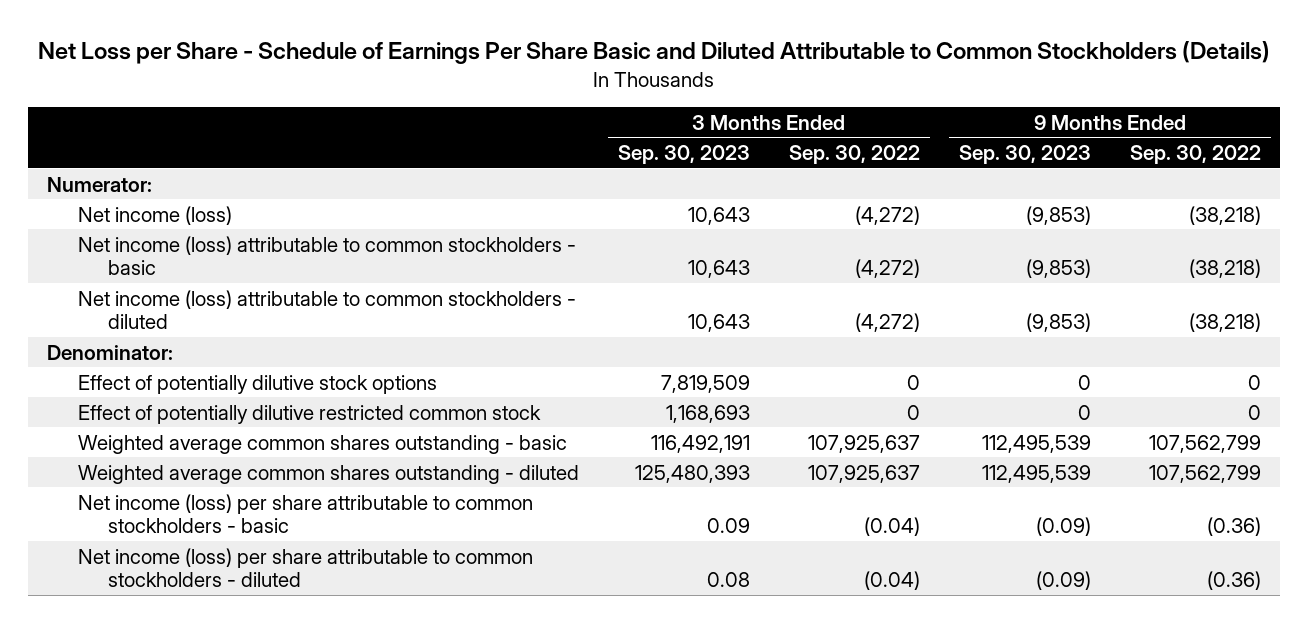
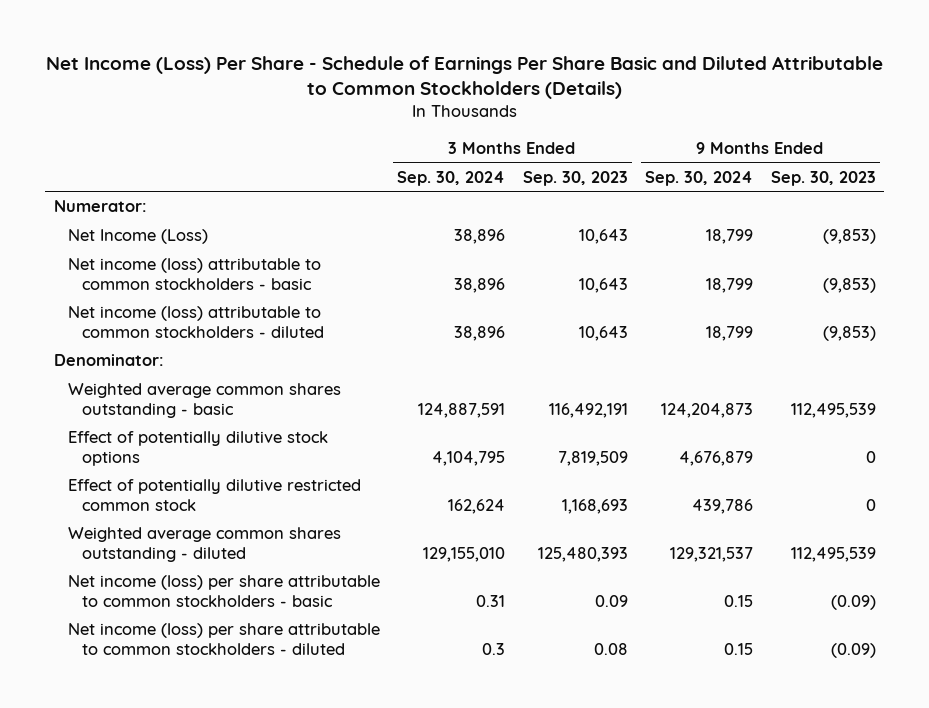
[37,41,1270,65] Net Loss per Share - Schedule of Earnings Per Share Basic and Diluted Attributable to Common Stockholders (Details) -> [45,56,883,100] Net Income (Loss) Per Share - Schedule of Earnings Per Share Basic and Diluted Attributable to Common Stockholders (Details)
[788,145,920,165] Sep. 30, 2022 -> none
[1129,145,1261,165] Sep. 30, 2022 -> none
none -> [397,170,506,186] Sep. 30, 2024
none -> [645,170,754,186] Sep. 30, 2024
[77,205,232,225] Net income (loss) -> [67,229,208,245] Net Income (Loss)
[77,434,567,454] Weighted average common shares outstanding - basic -> [67,383,341,418] Weighted average common shares outstanding - basic

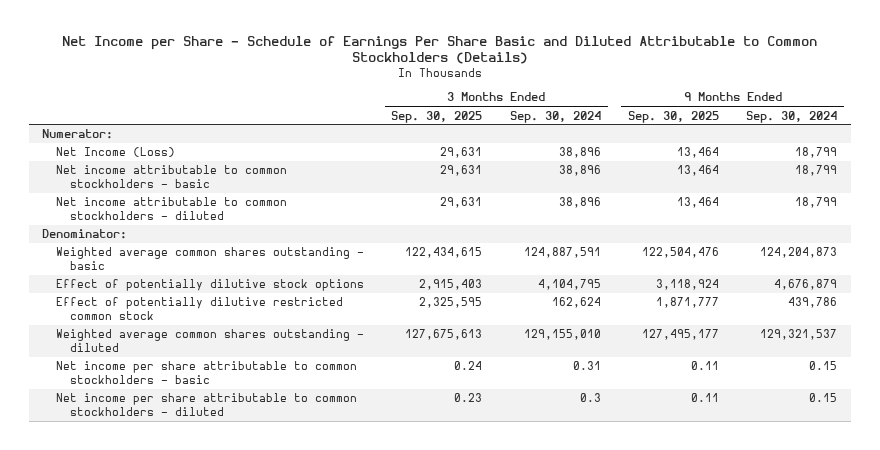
[45,56,883,100] Net Income (Loss) Per Share - Schedule of Earnings Per Share Basic and Diluted Attributable to Common Stockholders (Details) -> [61,35,817,65] Net Income per Share - Schedule of Earnings Per Share Basic and Diluted Attributable to Common Stockholders (Details)
[522,170,628,186] Sep. 30, 2023 -> none
[770,170,876,186] Sep. 30, 2023 -> none
none -> [391,110,483,123] Sep. 30, 2025
none -> [628,110,720,123] Sep. 30, 2025
[67,258,321,290] Net income (loss) attributable to common stockholders - basic -> [55,165,287,189] Net income attributable to common stockholders - basic
[67,306,325,338] Net income (loss) attributable to common stockholders - diluted -> [55,197,287,221] Net income attributable to common stockholders - diluted
[67,575,380,607] Net income (loss) per share attributable to common stockholders - basic -> [55,361,357,385] Net income per share attributable to common stockholders - basic
[67,623,380,655] Net income (loss) per share attributable to common stockholders - diluted -> [55,393,357,417] Net income per share attributable to common stockholders - diluted

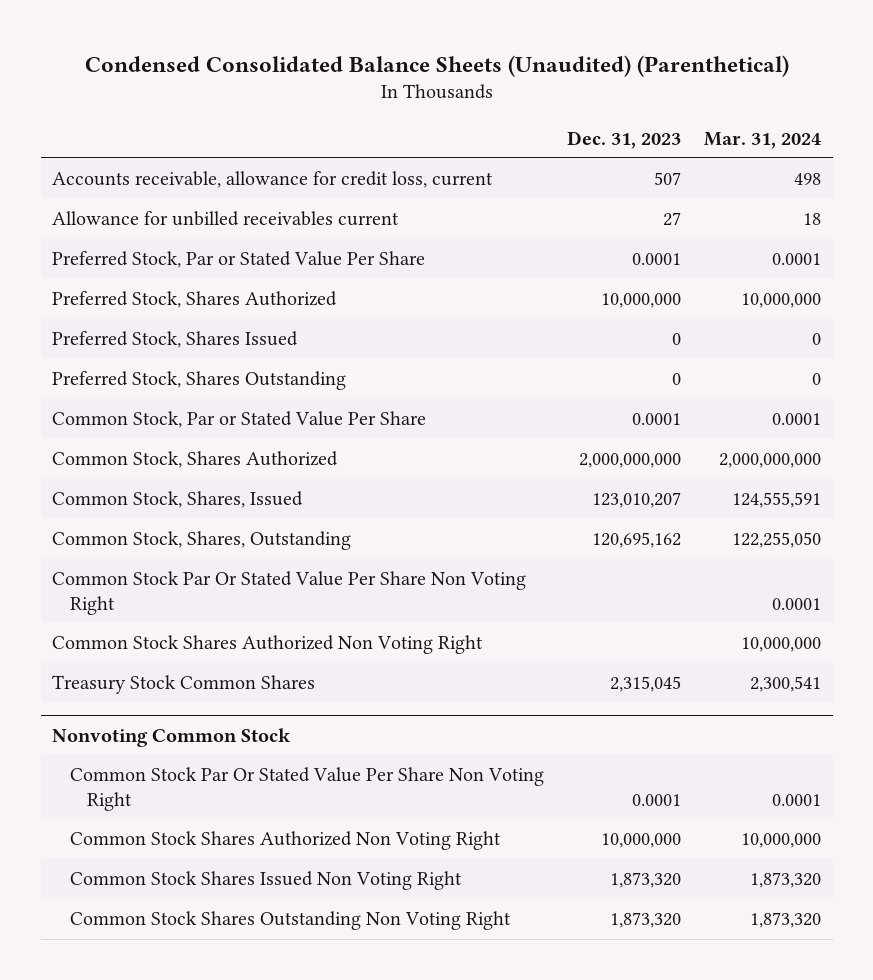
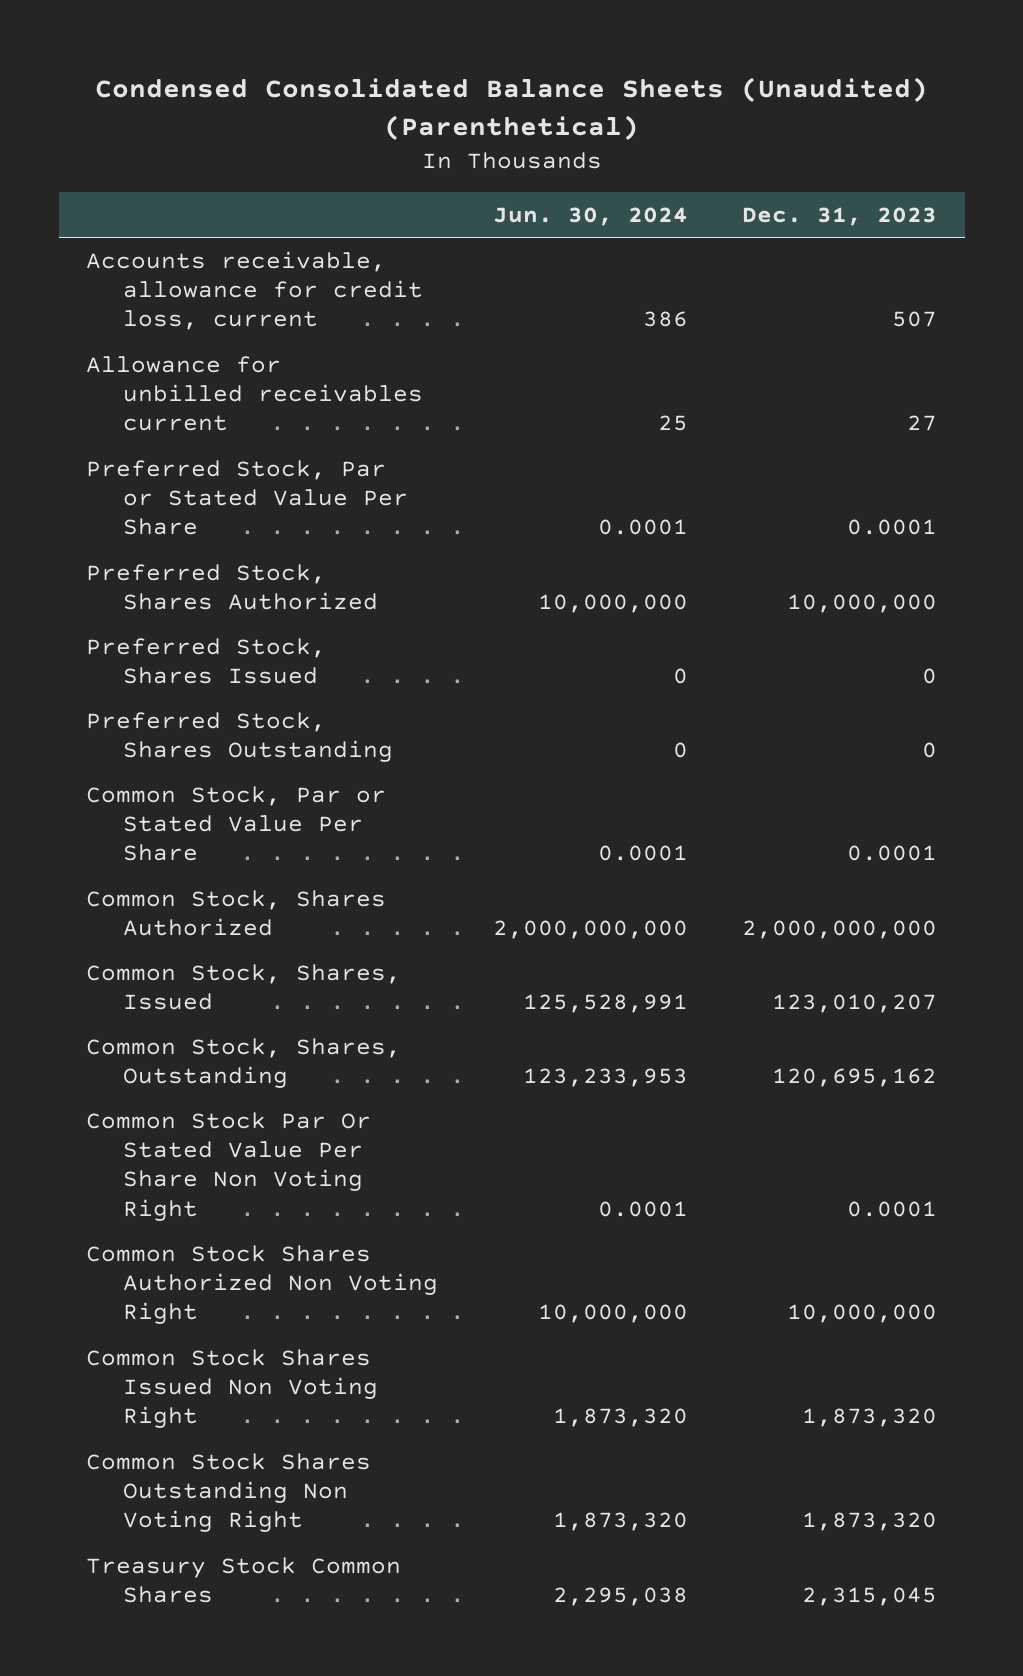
[704,131,822,149] Mar. 31, 2024 -> none
none -> [492,206,688,226] Jun. 30, 2024
[52,571,527,616] Common Stock Par Or Stated Value Per Share Non Voting Right -> none
[52,635,484,655] Common Stock Shares Authorized Non Voting Right -> none
[52,727,292,747] Nonvoting Common Stock -> none
[52,675,316,695] Treasury Stock Common Shares -> [86,1556,402,1604] Treasury Stock Common Shares

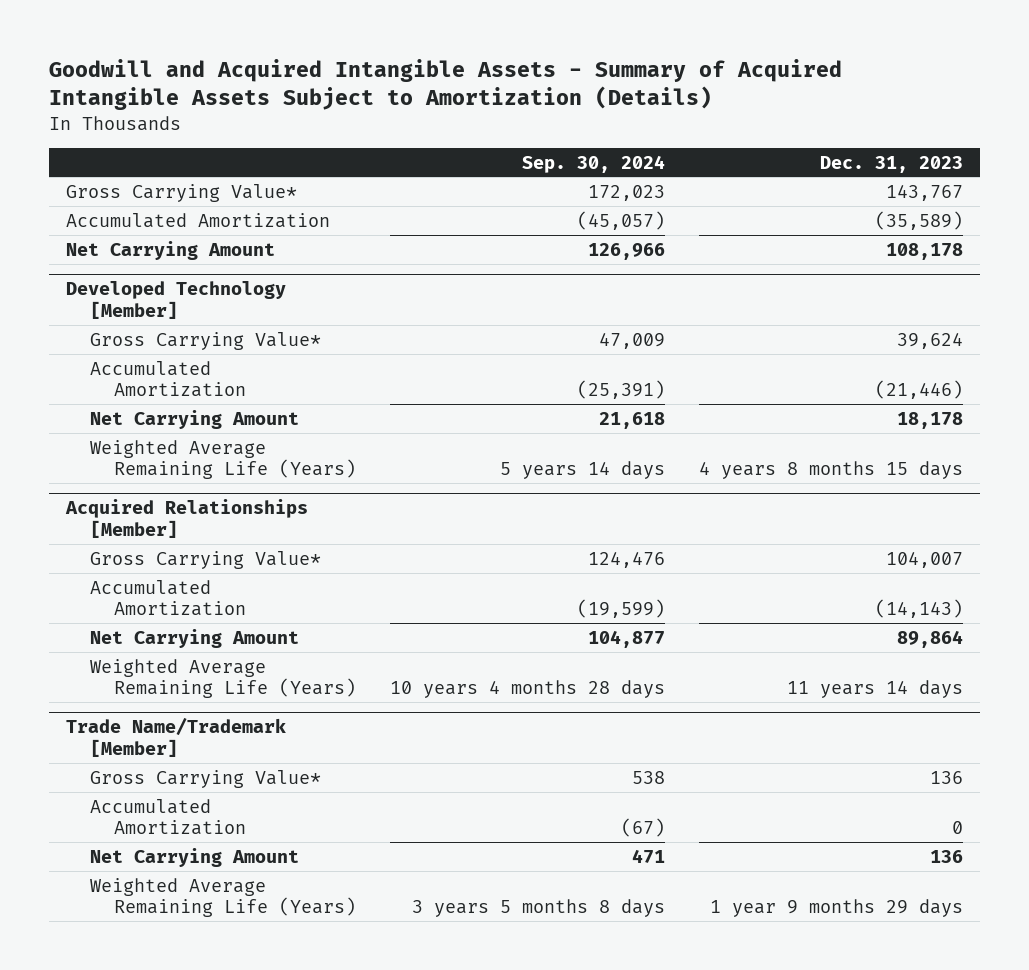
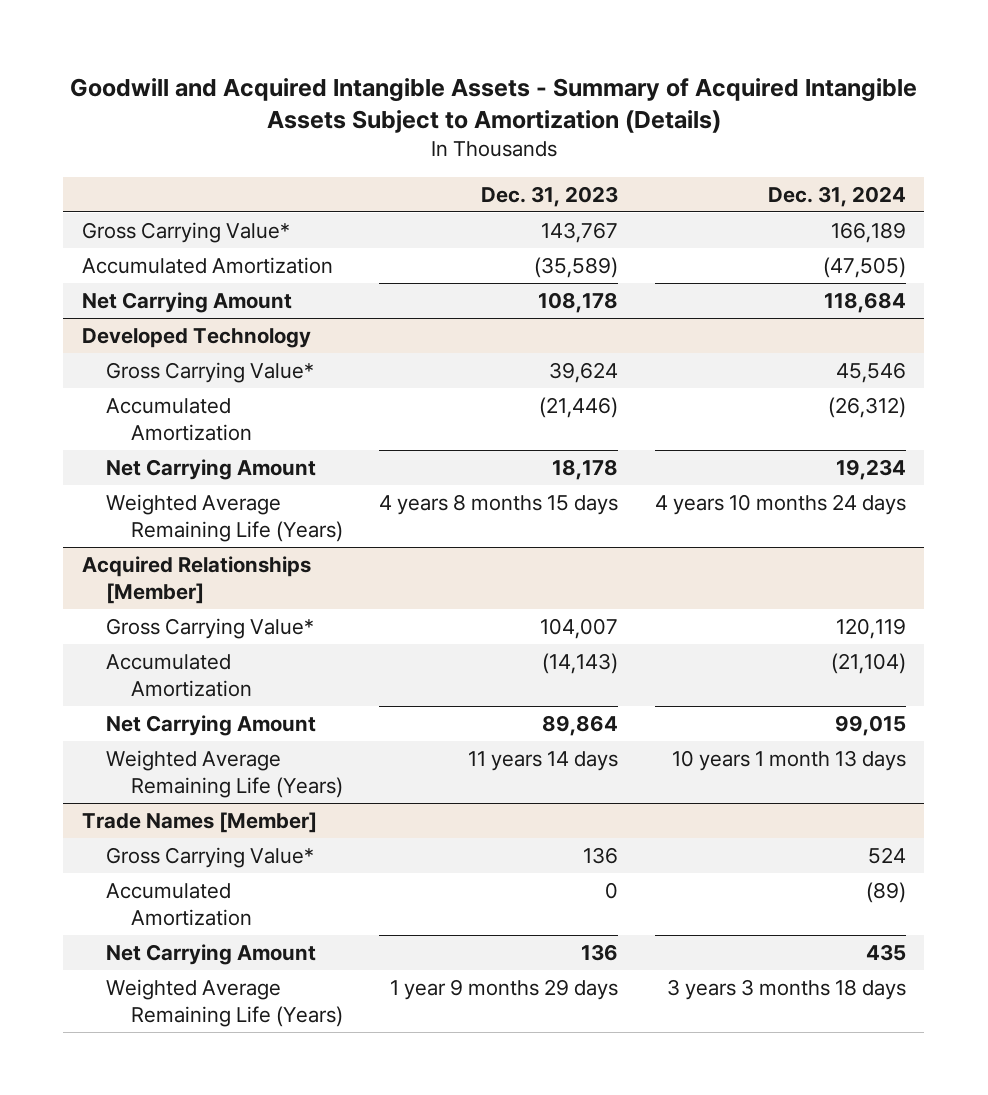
[522,154,666,173] Sep. 30, 2024 -> none
none -> [767,185,906,207] Dec. 31, 2024
[65,281,286,320] Developed Technology [Member] -> [81,327,311,348] Developed Technology
[65,717,286,758] Trade Name/Trademark [Member] -> [81,811,317,833] Trade Names [Member]

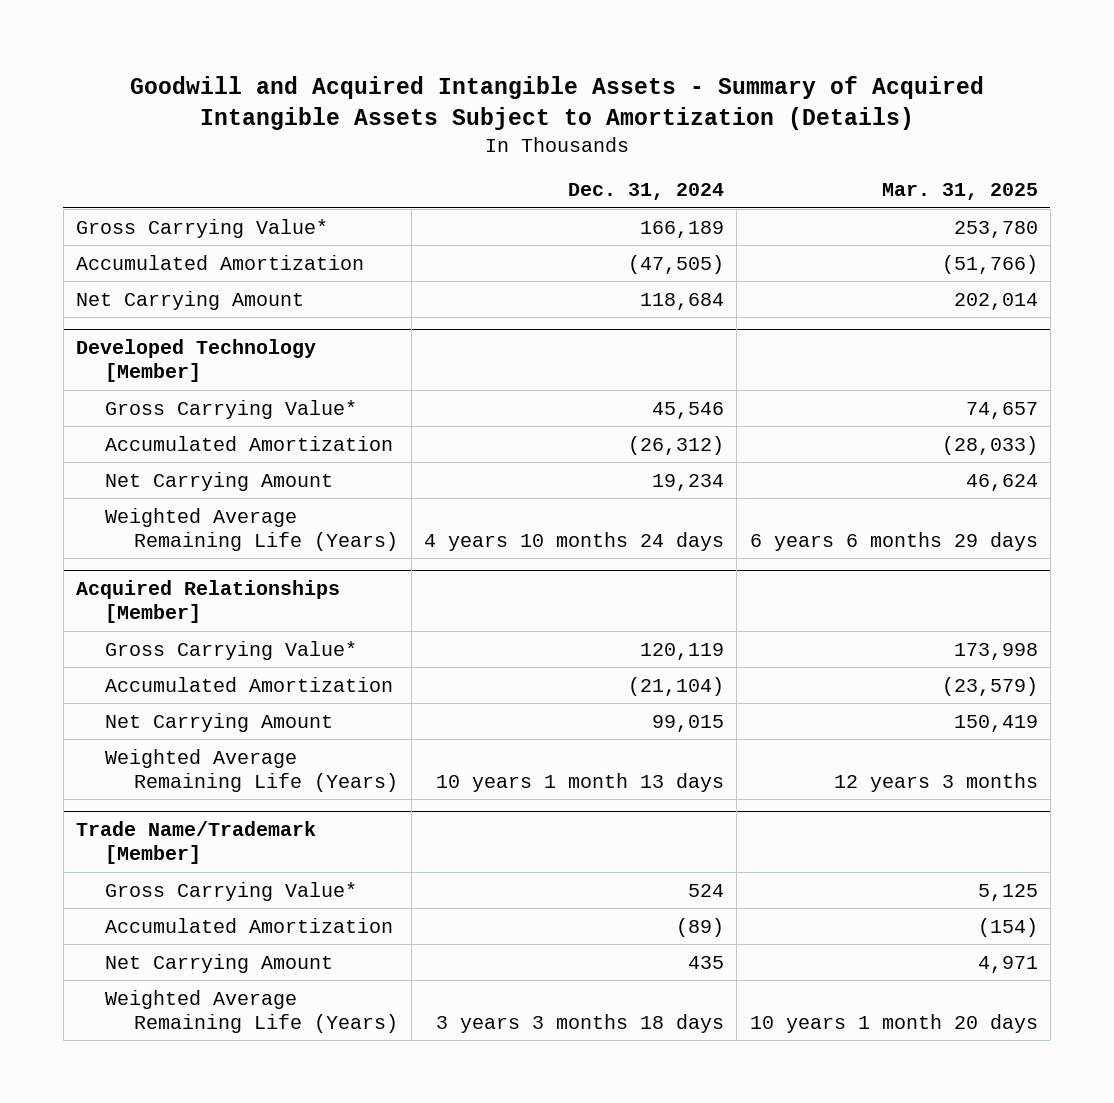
[481,185,619,207] Dec. 31, 2023 -> none
none -> [881,183,1038,201] Mar. 31, 2025
[81,327,311,348] Developed Technology -> [76,338,317,383] Developed Technology [Member]
[81,811,317,833] Trade Names [Member] -> [76,820,317,865] Trade Name/Trademark [Member]

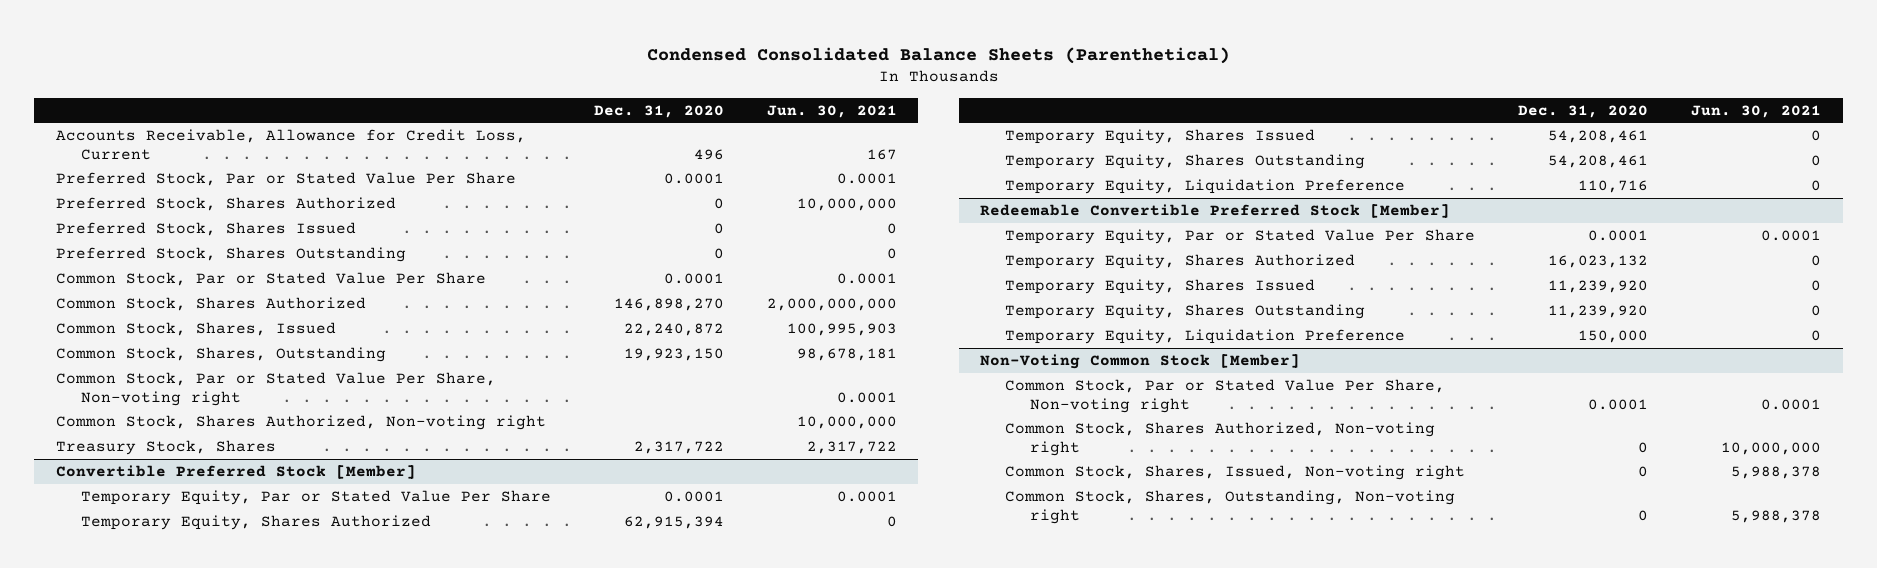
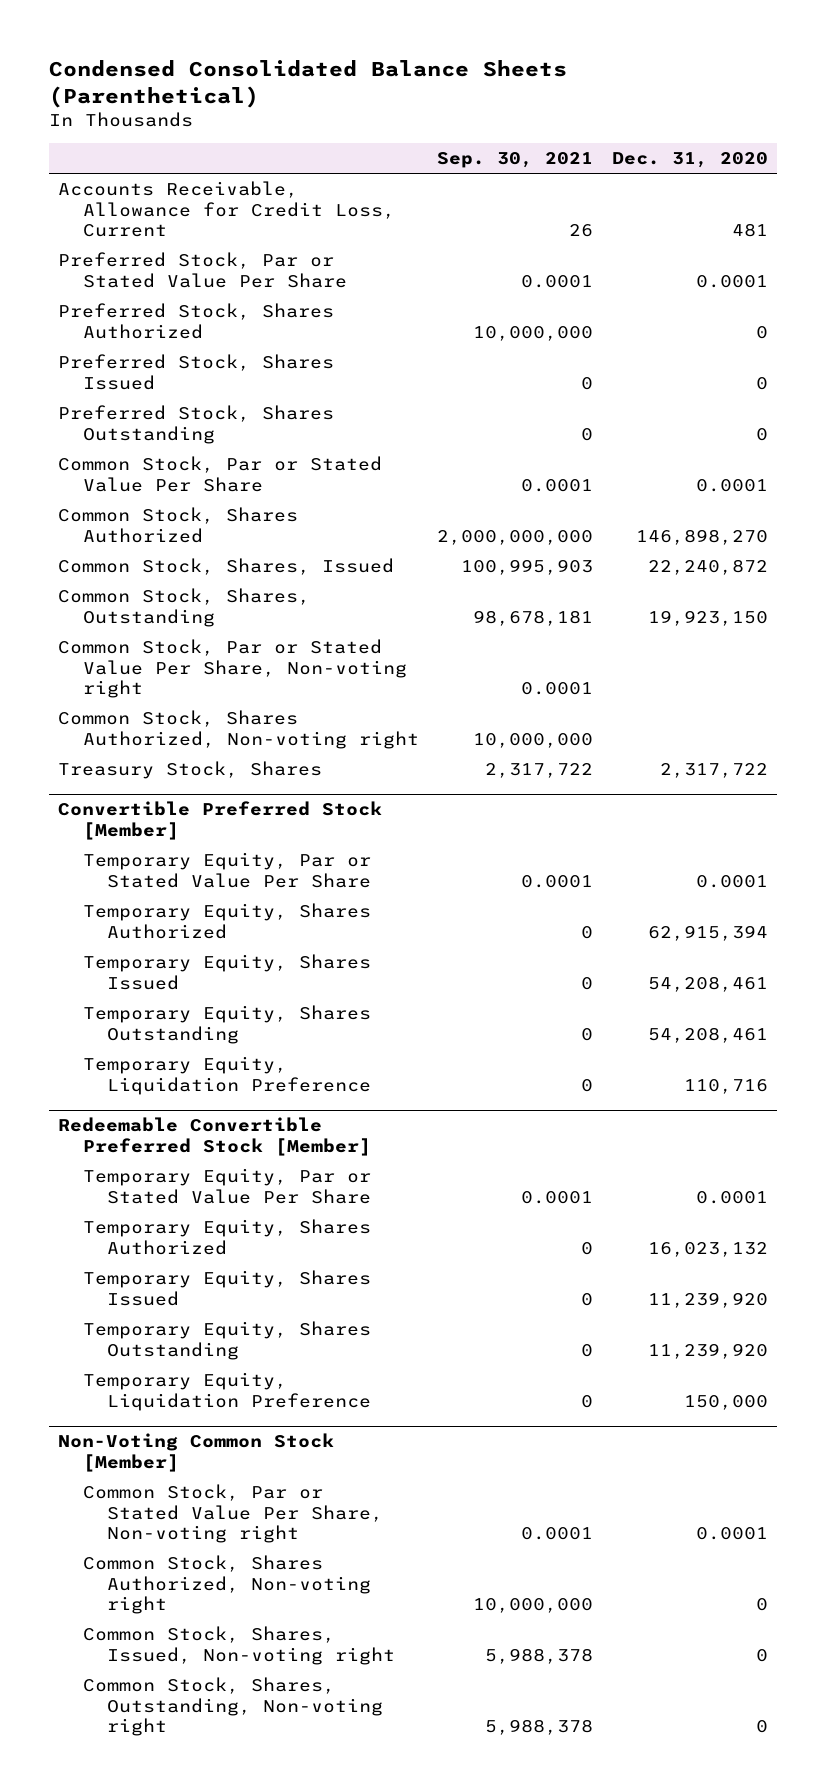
[766,104,897,118] Jun. 30, 2021 -> none
none -> [437,152,594,169] Sep. 30, 2021
[693,148,724,160] 496 -> [731,223,768,238] 481

